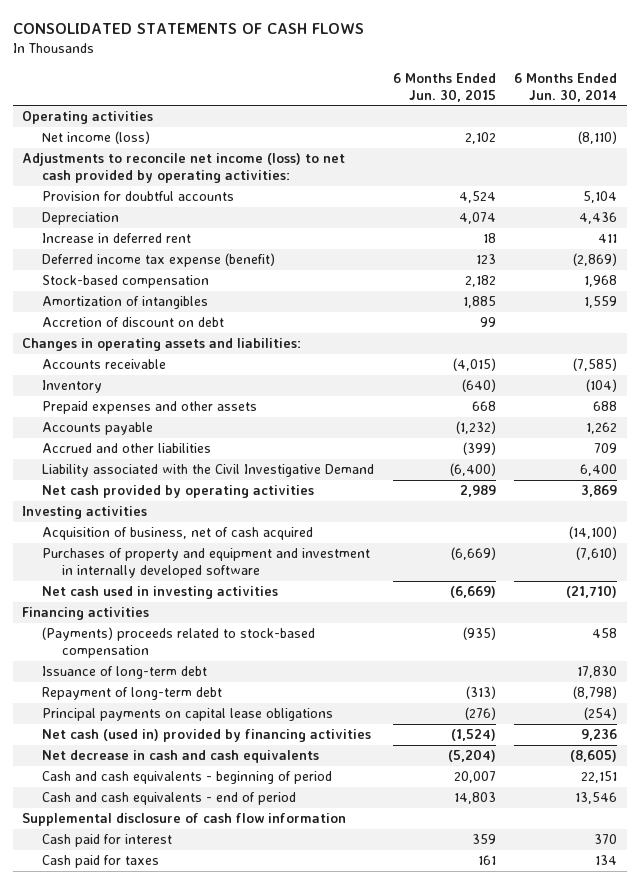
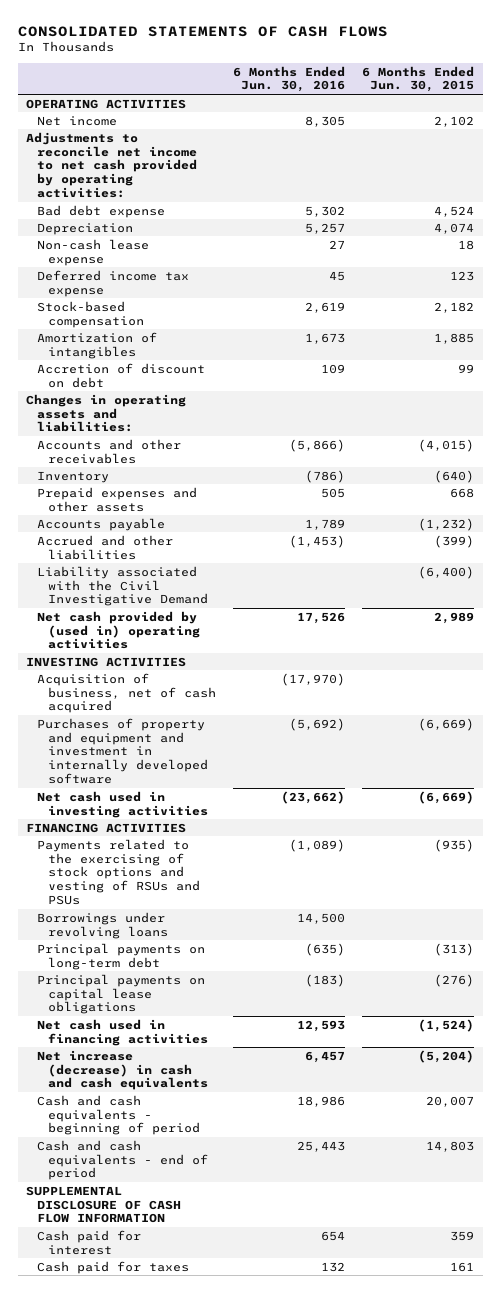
[514,72,618,102] 6 Months Ended Jun. 30, 2014 -> none
none -> [232,65,345,93] 6 Months Ended Jun. 30, 2016
[21,111,153,125] Operating activities -> [26,98,187,109] OPERATING ACTIVITIES
[41,131,150,145] Net income (loss) -> [36,115,117,126] Net income
[21,153,345,184] Adjustments to reconcile net income (loss) to net cash provided by operating activities: -> [26,131,197,199] Adjustments to reconcile net income to net cash provided by operating activities:
[41,191,234,202] Provision for doubtful accounts -> [36,204,165,218] Bad debt expense
[41,233,191,244] Increase in deferred rent -> [36,238,149,266] Non-cash lease expense
[41,253,275,268] Deferred income tax expense (benefit) -> [36,269,189,297] Deferred income tax expense
[41,359,166,370] Accounts receivable -> [36,438,181,464] Accounts and other receivables
[41,485,314,499] Net cash provided by operating activities -> [36,610,200,650] Net cash provided by (used in) operating activities
[21,506,147,520] Investing activities -> [26,656,187,667] INVESTING ACTIVITIES
[41,666,207,680] Issuance of long-term debt -> none
[21,607,149,621] Financing activities -> [26,822,187,833] FINANCING ACTIVITIES
[41,627,315,659] (Payments) proceeds related to stock-based compensation -> [36,838,200,906] Payments related to the exercising of stock options and vesting of RSUs and PSUs
none -> [36,911,168,939] Borrowings under revolving loans
[41,687,222,701] Repayment of long-term debt -> [36,942,205,970] Principal payments on long-term debt
[41,729,371,743] Net cash (used in) provided by financing activities -> [36,1018,208,1046] Net cash used in financing activities
[41,750,319,764] Net decrease in cash and cash equivalents -> [36,1049,208,1091] Net increase (decrease) in cash and cash equivalents
[21,813,346,827] Supplemental disclosure of cash flow information -> [26,1185,181,1224] SUPPLEMENTAL DISCLOSURE OF CASH FLOW INFORMATION

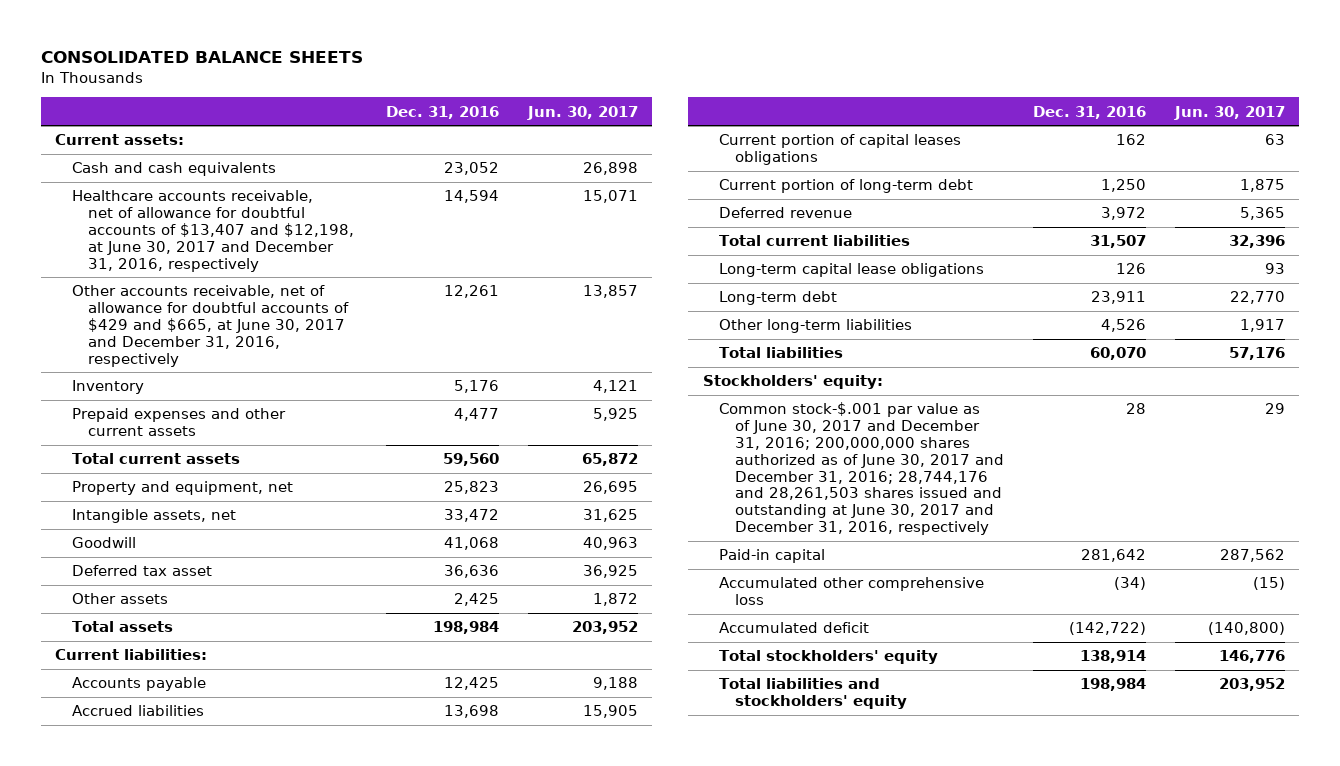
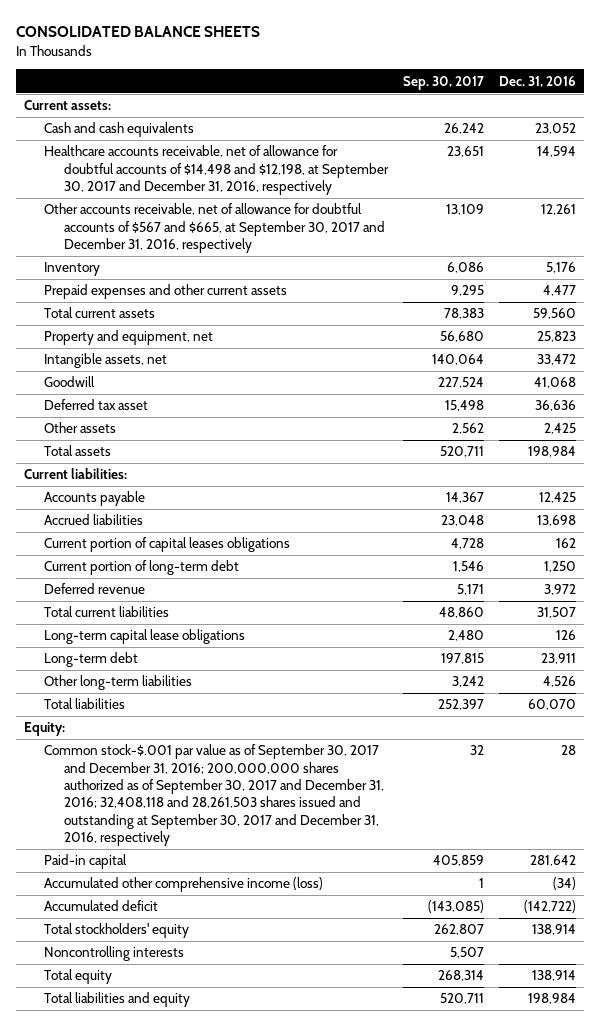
[526,105,638,120] Jun. 30, 2017 -> none
none -> [403,75,485,90] Sep. 30, 2017
[71,190,354,272] Healthcare accounts receivable, net of allowance for doubtful accounts of $13,407 and $12,198, at June 30, 2017 and December 31, 2016, respectively -> [43,145,389,196] Healthcare accounts receivable, net of allowance for doubtful accounts of $14,498 and $12,198, at September 30, 2017 and December 31, 2016, respectively
[71,285,349,367] Other accounts receivable, net of allowance for doubtful accounts of $429 and $665, at June 30, 2017 and December 31, 2016, respectively -> [43,203,385,254] Other accounts receivable, net of allowance for doubtful accounts of $567 and $665, at September 30, 2017 and December 31, 2016, respectively
[702,375,883,390] Stockholders' equity: -> [23,722,65,737] Equity:
[718,402,1005,536] Common stock-$.001 par value as of June 30, 2017 and December 31, 2016; 200,000,000 shares authorized as of June 30, 2017 and December 31, 2016; 28,744,176 and 28,261,503 shares issued and outstanding at June 30, 2017 and December 31, 2016, respectively -> [43,744,384,847] Common stock-$.001 par value as of September 30, 2017 and December 31, 2016; 200,000,000 shares authorized as of September 30, 2017 and December 31, 2016; 32,408,118 and 28,261,503 shares issued and outstanding at September 30, 2017 and December 31, 2016, respectively
[718,577,984,606] Accumulated other comprehensive loss -> [43,877,323,893] Accumulated other comprehensive income (loss)
none -> [43,946,184,962] Noncontrolling interests
none -> [43,969,112,985] Total equity
[718,678,908,710] Total liabilities and stockholders' equity -> [43,992,190,1008] Total liabilities and equity

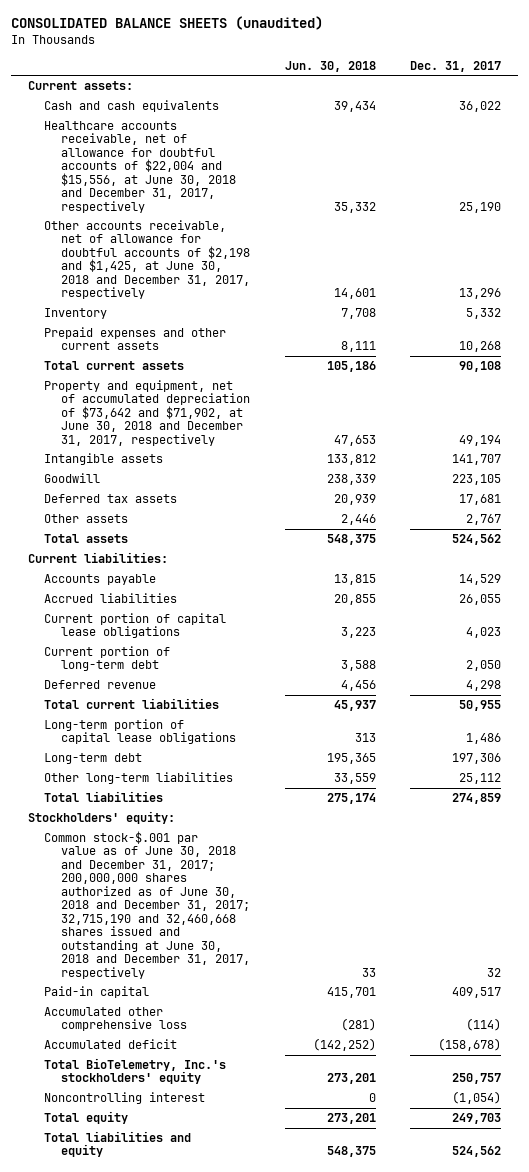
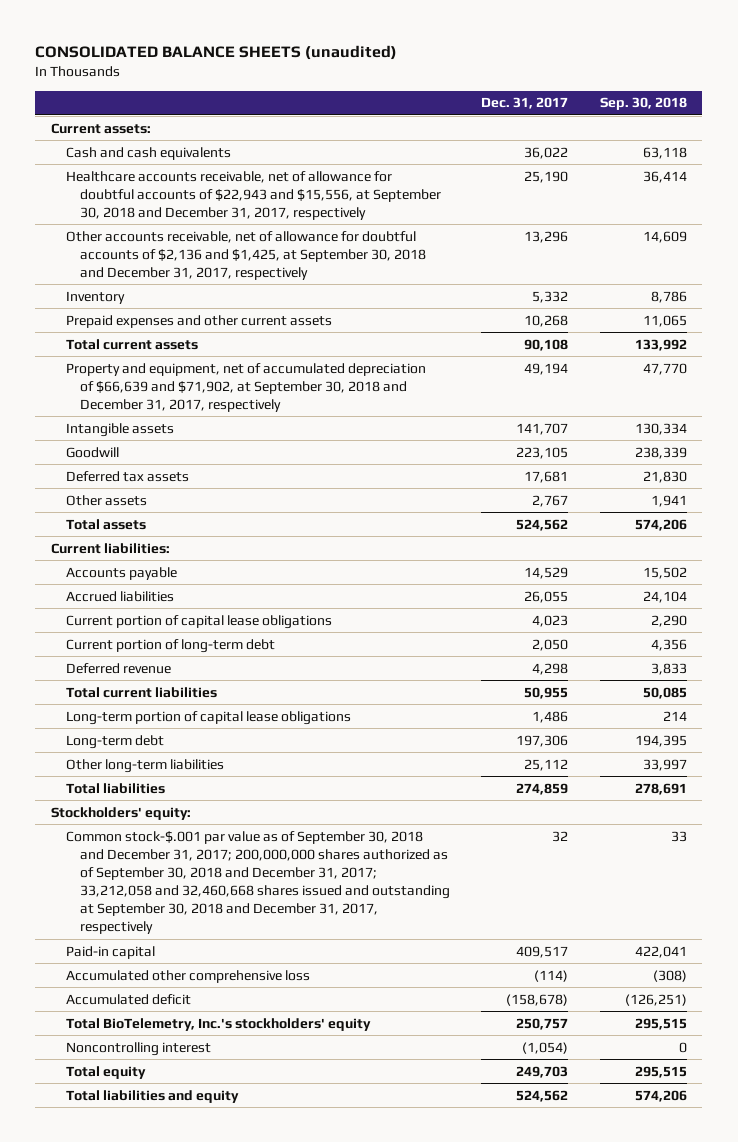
[284,60,376,72] Jun. 30, 2018 -> none
none -> [599,97,687,111] Sep. 30, 2018
[44,120,237,213] Healthcare accounts receivable, net of allowance for doubtful accounts of $22,004 and $15,556, at June 30, 2018 and December 31, 2017, respectively -> [65,170,441,220] Healthcare accounts receivable, net of allowance for doubtful accounts of $22,943 and $15,556, at September 30, 2018 and December 31, 2017, respectively
[44,219,251,300] Other accounts receivable, net of allowance for doubtful accounts of $2,198 and $1,425, at June 30, 2018 and December 31, 2017, respectively -> [65,230,426,280] Other accounts receivable, net of allowance for doubtful accounts of $2,136 and $1,425, at September 30, 2018 and December 31, 2017, respectively
[44,379,251,446] Property and equipment, net of accumulated depreciation of $73,642 and $71,902, at June 30, 2018 and December 31, 2017, respectively -> [65,362,426,412] Property and equipment, net of accumulated depreciation of $66,639 and $71,902, at September 30, 2018 and December 31, 2017, respectively
[44,830,251,979] Common stock-$.001 par value as of June 30, 2018 and December 31, 2017; 200,000,000 shares authorized as of June 30, 2018 and December 31, 2017; 32,715,190 and 32,460,668 shares issued and outstanding at June 30, 2018 and December 31, 2017, respectively -> [65,830,450,935] Common stock-$.001 par value as of September 30, 2018 and December 31, 2017; 200,000,000 shares authorized as of September 30, 2018 and December 31, 2017; 33,212,058 and 32,460,668 shares issued and outstanding at September 30, 2018 and December 31, 2017, respectively

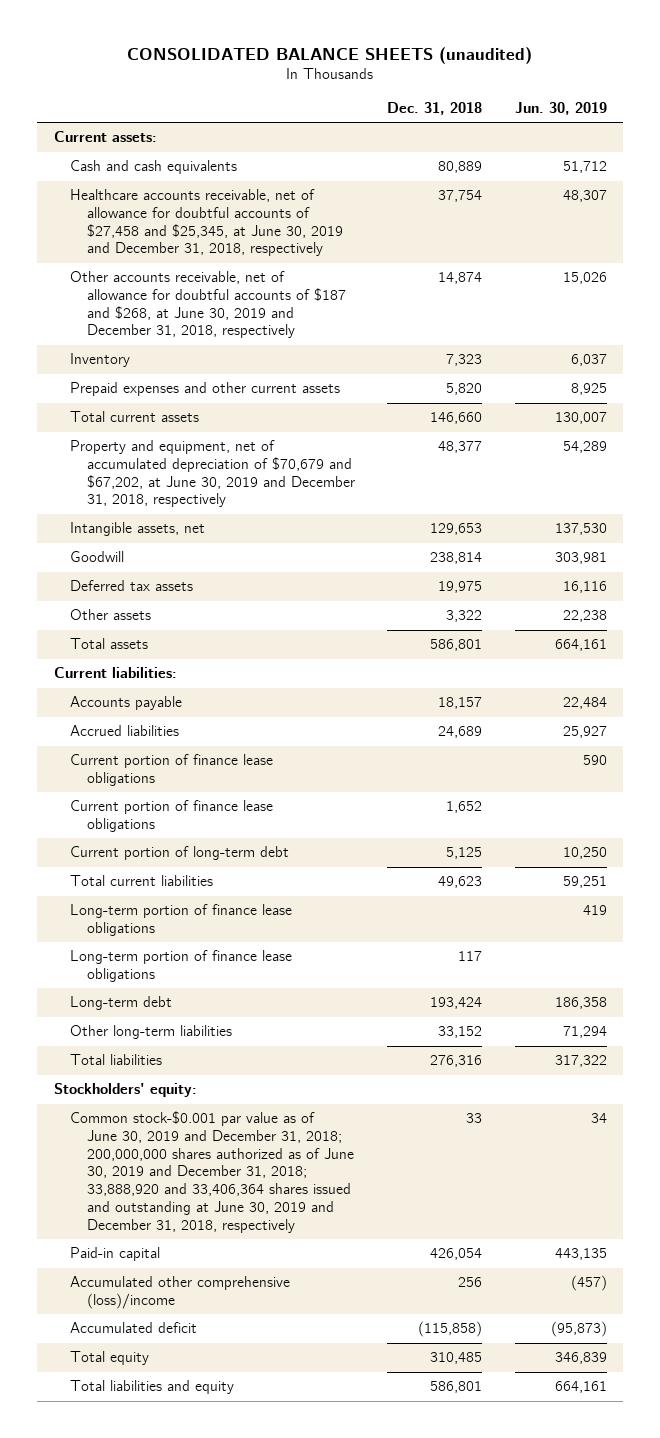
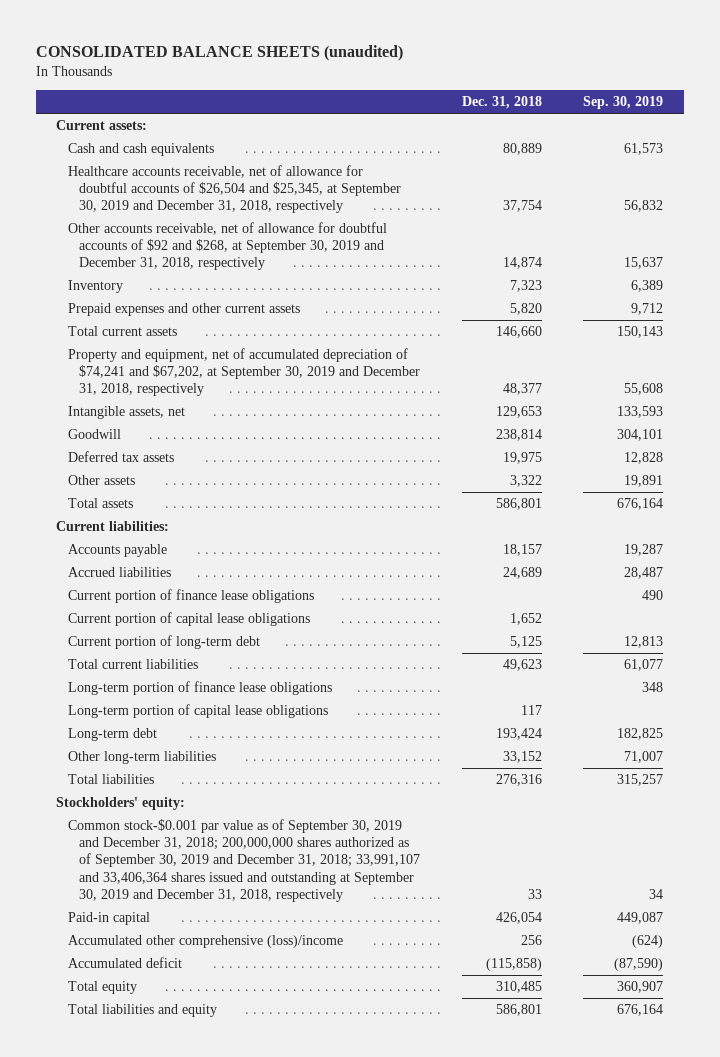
[514,101,607,115] Jun. 30, 2019 -> none
none -> [583,96,664,110] Sep. 30, 2019
[70,189,343,257] Healthcare accounts receivable, net of allowance for doubtful accounts of $27,458 and $25,345, at June 30, 2019 and December 31, 2018, respectively -> [67,165,402,214] Healthcare accounts receivable, net of allowance for doubtful accounts of $26,504 and $25,345, at September 30, 2019 and December 31, 2018, respectively
[70,271,346,339] Other accounts receivable, net of allowance for doubtful accounts of $187 and $268, at June 30, 2019 and December 31, 2018, respectively -> [67,222,387,271] Other accounts receivable, net of allowance for doubtful accounts of $92 and $268, at September 30, 2019 and December 31, 2018, respectively
[70,440,355,508] Property and equipment, net of accumulated depreciation of $70,679 and $67,202, at June 30, 2019 and December 31, 2018, respectively -> [67,348,421,397] Property and equipment, net of accumulated depreciation of $74,241 and $67,202, at September 30, 2019 and December 31, 2018, respectively
[70,800,274,832] Current portion of finance lease obligations -> [67,612,310,627] Current portion of capital lease obligations
[70,950,293,982] Long-term portion of finance lease obligations -> [67,704,328,719] Long-term portion of capital lease obligations
[70,1111,354,1233] Common stock-$0.001 par value as of June 30, 2019 and December 31, 2018; 200,000,000 shares authorized as of June 30, 2019 and December 31, 2018; 33,888,920 and 33,406,364 shares issued and outstanding at June 30, 2019 and December 31, 2018, respectively -> [67,819,421,902] Common stock-$0.001 par value as of September 30, 2019 and December 31, 2018; 200,000,000 shares authorized as of September 30, 2019 and December 31, 2018; 33,991,107 and 33,406,364 shares issued and outstanding at September 30, 2019 and December 31, 2018, respectively

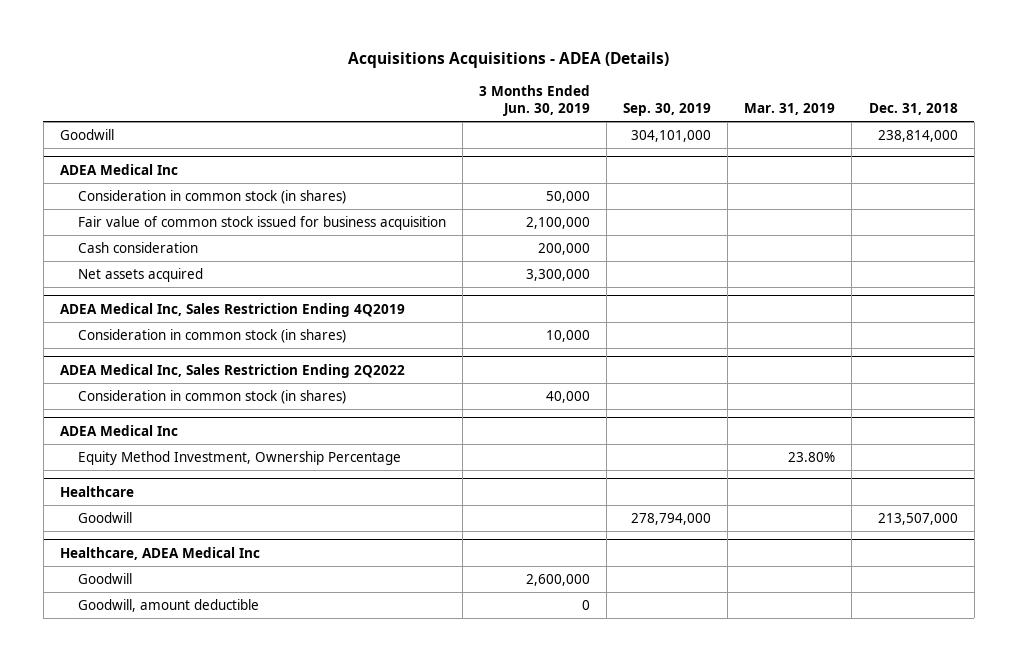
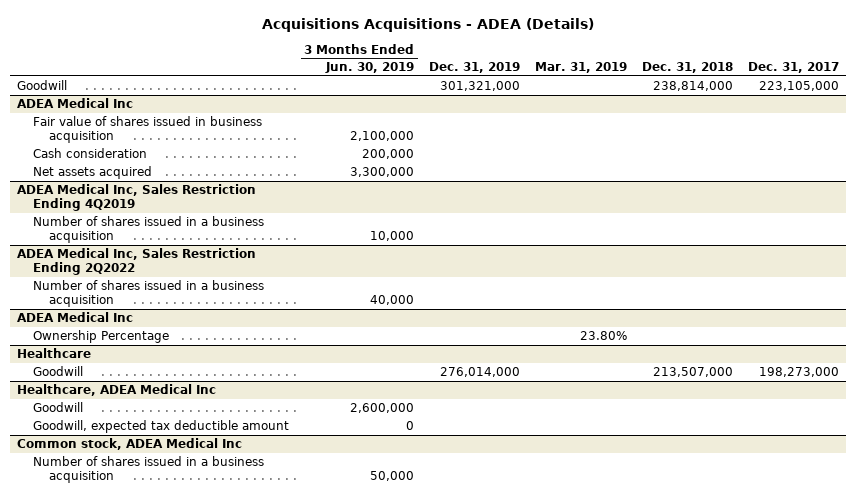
[623,103,712,117] Sep. 30, 2019 -> none
none -> [429,62,521,74] Dec. 31, 2019
none -> [747,62,839,74] Dec. 31, 2017
[78,189,347,204] Consideration in common stock (in shares) -> none
[78,215,447,230] Fair value of common stock issued for business acquisition -> [33,116,263,144] Fair value of shares issued in business acquisition
[78,328,347,343] Consideration in common stock (in shares) -> [33,216,265,244] Number of shares issued in a business acquisition
[78,389,347,404] Consideration in common stock (in shares) -> [33,280,265,308] Number of shares issued in a business acquisition
[78,450,402,465] Equity Method Investment, Ownership Percentage -> [33,330,170,344] Ownership Percentage
[78,598,260,612] Goodwill, amount deductible -> [33,420,290,434] Goodwill, expected tax deductible amount
none -> [17,438,243,451] Common stock, ADEA Medical Inc
none -> [33,456,265,484] Number of shares issued in a business acquisition

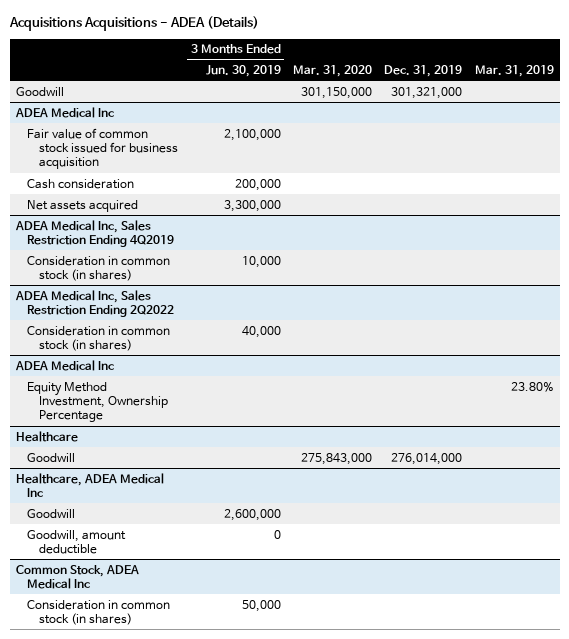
[642,62,734,74] Dec. 31, 2018 -> none
[747,62,839,74] Dec. 31, 2017 -> none
none -> [292,64,372,77] Mar. 31, 2020
[33,116,263,144] Fair value of shares issued in business acquisition -> [27,127,179,170] Fair value of common stock issued for business acquisition
[33,216,265,244] Number of shares issued in a business acquisition -> [27,255,171,281] Consideration in common stock (in shares)
[33,280,265,308] Number of shares issued in a business acquisition -> [27,325,171,351] Consideration in common stock (in shares)
[33,330,170,344] Ownership Percentage -> [27,381,169,423] Equity Method Investment, Ownership Percentage
[33,420,290,434] Goodwill, expected tax deductible amount -> [27,529,127,554] Goodwill, amount deductible
[17,438,243,451] Common stock, ADEA Medical Inc -> [15,564,139,589] Common Stock, ADEA Medical Inc
[33,456,265,484] Number of shares issued in a business acquisition -> [27,599,171,625] Consideration in common stock (in shares)

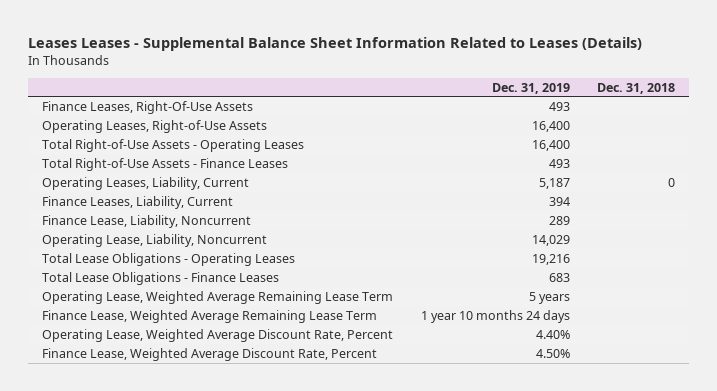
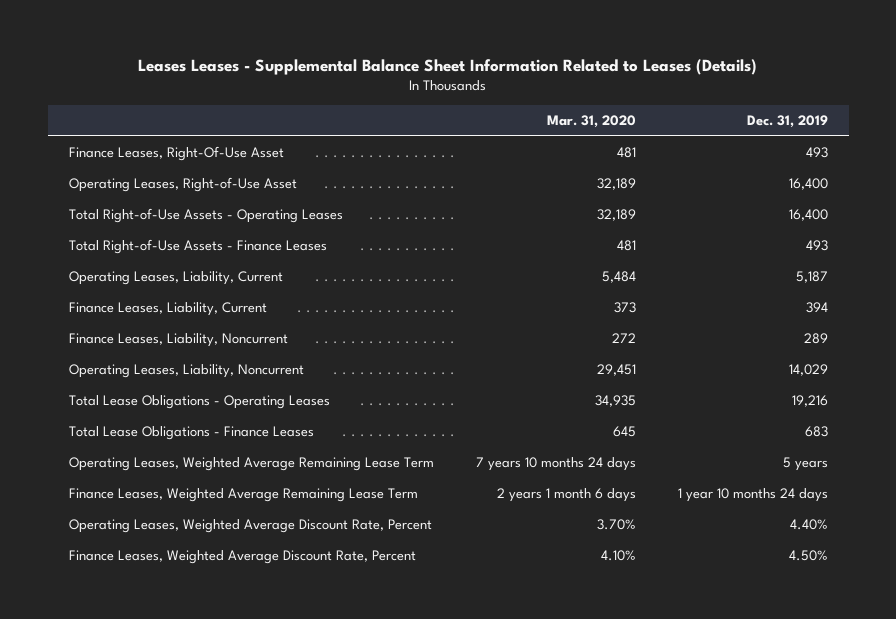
[597,82,676,94] Dec. 31, 2018 -> none
none -> [546,115,636,129] Mar. 31, 2020
[42,100,254,114] Finance Leases, Right-Of-Use Assets -> [68,146,284,162] Finance Leases, Right-Of-Use Asset
[42,119,268,133] Operating Leases, Right-of-Use Assets -> [68,177,297,193] Operating Leases, Right-of-Use Asset
[42,214,252,228] Finance Lease, Liability, Noncurrent -> [68,333,288,348] Finance Leases, Liability, Noncurrent
[42,233,268,247] Operating Lease, Liability, Noncurrent -> [68,364,304,379] Operating Leases, Liability, Noncurrent
[42,290,394,304] Operating Lease, Weighted Average Remaining Lease Term -> [68,457,434,472] Operating Leases, Weighted Average Remaining Lease Term
[42,309,378,323] Finance Lease, Weighted Average Remaining Lease Term -> [68,488,418,503] Finance Leases, Weighted Average Remaining Lease Term
[42,328,394,342] Operating Lease, Weighted Average Discount Rate, Percent -> [68,519,432,534] Operating Leases, Weighted Average Discount Rate, Percent
[42,347,378,361] Finance Lease, Weighted Average Discount Rate, Percent -> [68,550,416,565] Finance Leases, Weighted Average Discount Rate, Percent

